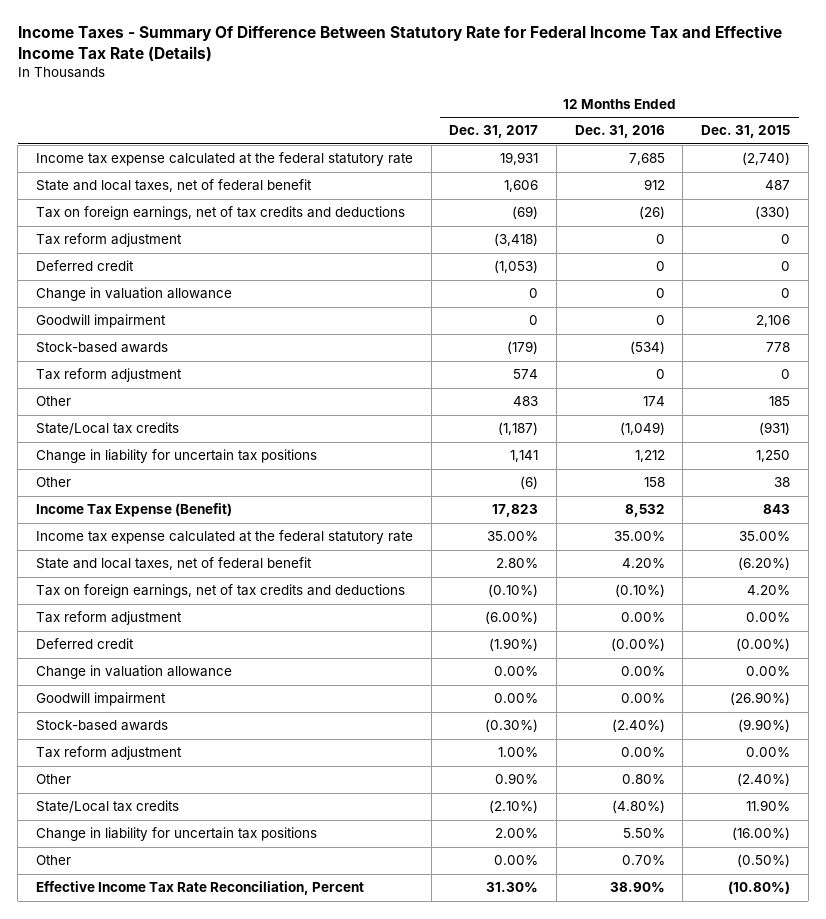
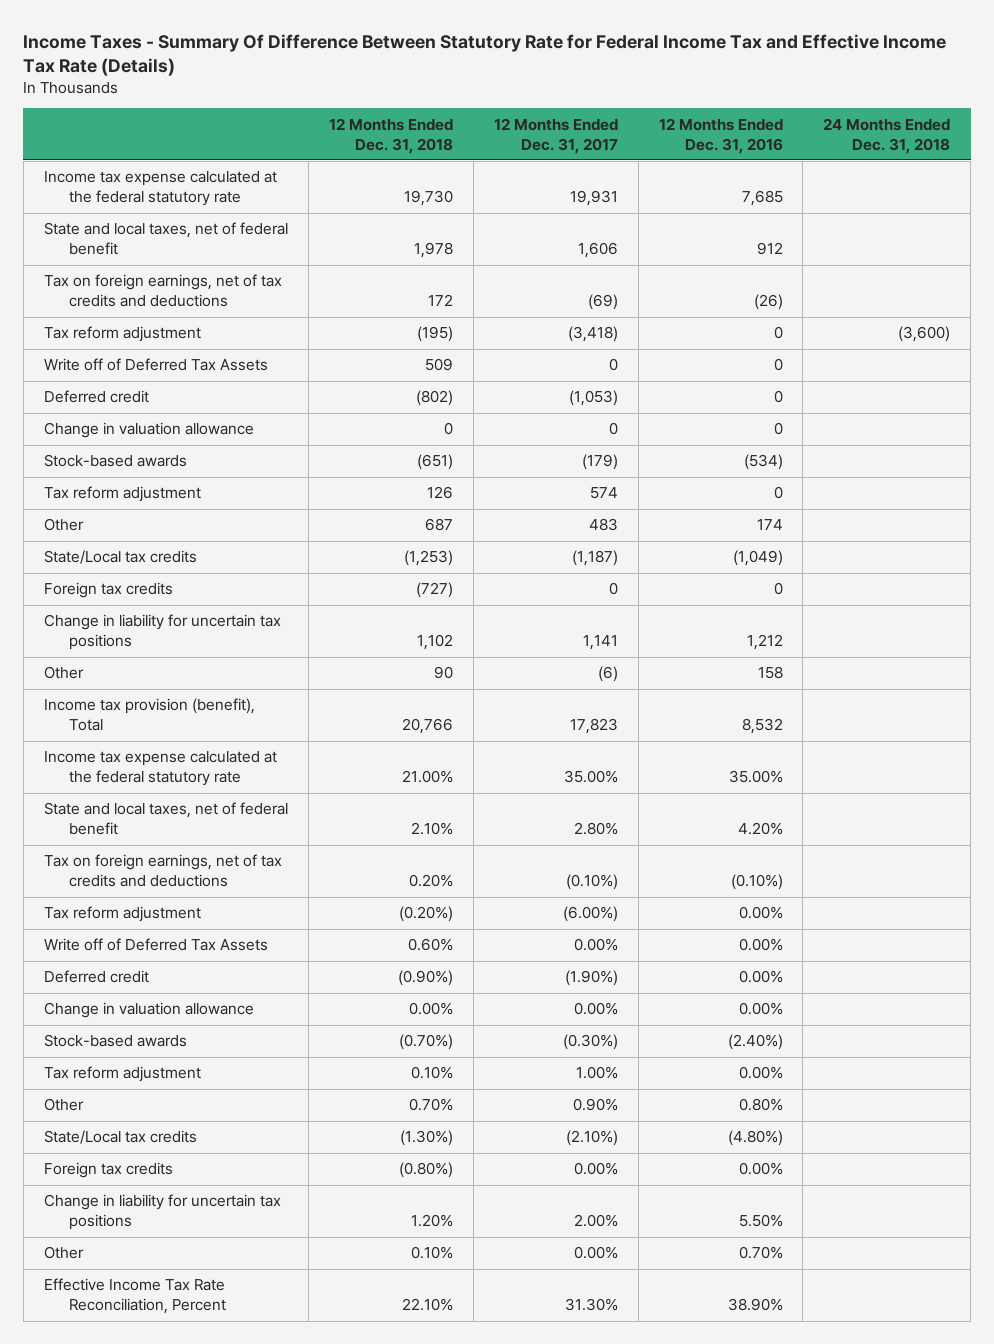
[700,125,790,139] Dec. 31, 2015 -> none
none -> [328,117,453,154] 12 Months Ended Dec. 31, 2018
none -> [823,117,951,154] 24 Months Ended Dec. 31, 2018
none -> [43,358,268,372] Write off of Deferred Tax Assets
[35,314,166,329] Goodwill impairment -> none
none -> [43,582,173,599] Foreign tax credits
[35,503,232,518] Income Tax Expense (Benefit) -> [43,698,255,732] Income tax provision (benefit), Total
none -> [43,938,268,952] Write off of Deferred Tax Assets
[610,638,665,652] (0.00%) -> [738,970,783,984] 0.00%
[35,692,166,707] Goodwill impairment -> none
none -> [43,1162,173,1179] Foreign tax credits

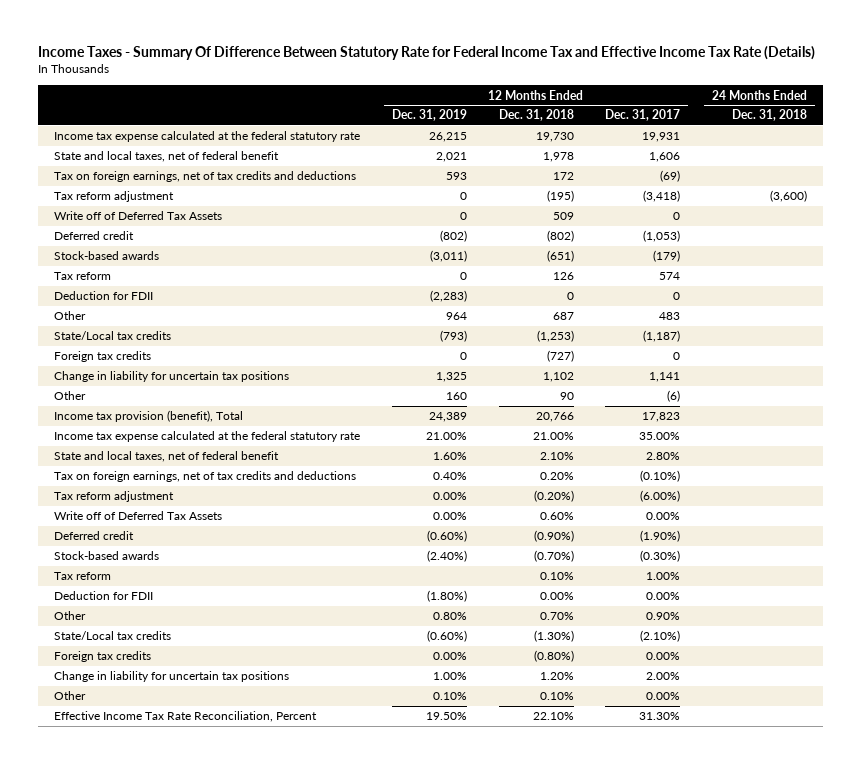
[658,117,783,154] 12 Months Ended Dec. 31, 2016 -> none
none -> [391,109,467,122] Dec. 31, 2019
[43,422,254,439] Change in valuation allowance -> none
[43,486,201,503] Tax reform adjustment -> [53,272,111,281] Tax reform
none -> [53,291,153,301] Deduction for FDII
[43,1002,254,1019] Change in valuation allowance -> none
[43,1066,201,1083] Tax reform adjustment -> [53,572,111,581] Tax reform
none -> [53,591,153,601] Deduction for FDII

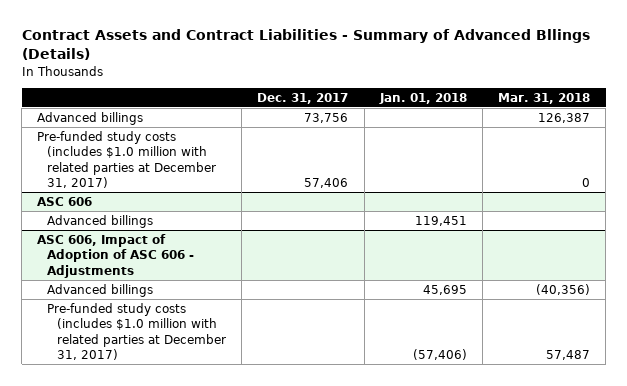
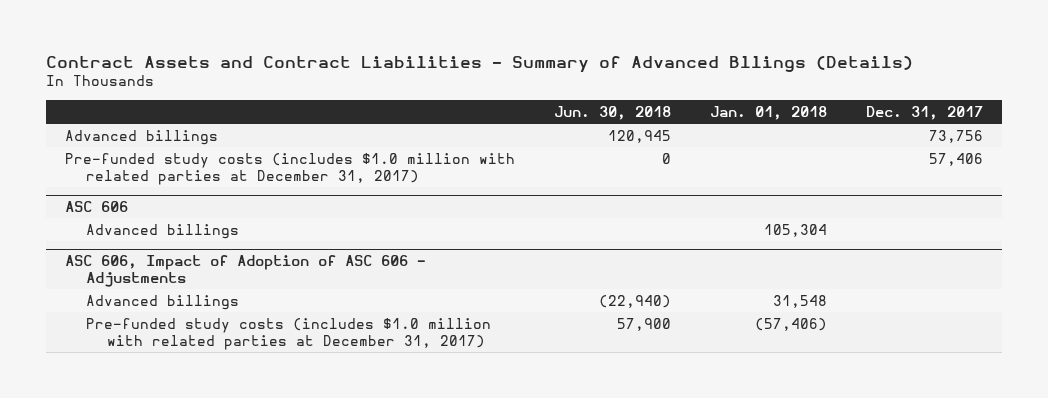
[498,92,591,104] Mar. 31, 2018 -> none
none -> [554,106,672,121] Jun. 30, 2018
[414,215,467,226] 119,451 -> [763,223,827,237] 105,304
[422,284,467,295] 45,695 -> [772,294,827,308] 31,548

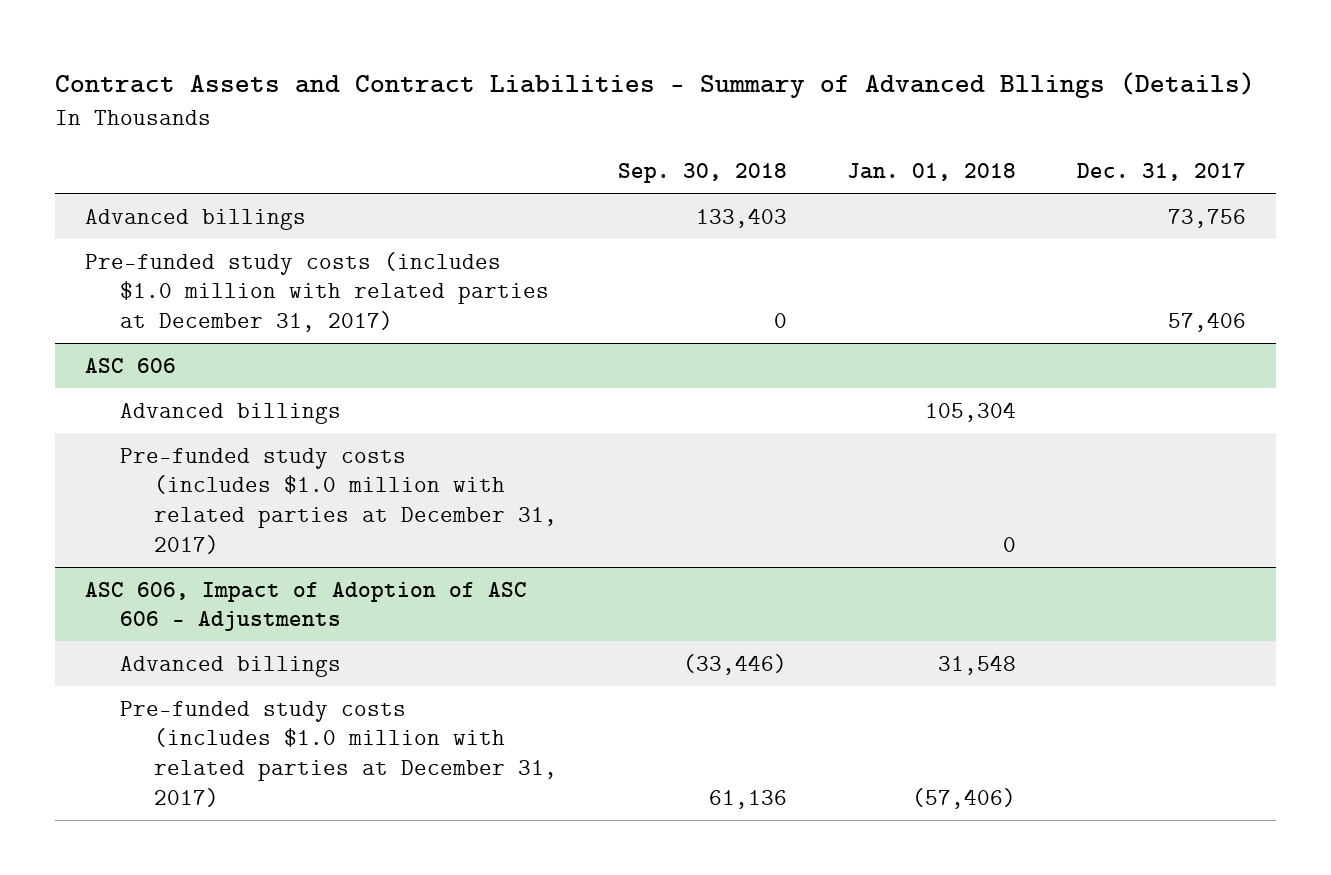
[554,106,672,121] Jun. 30, 2018 -> none
none -> [617,163,787,184] Sep. 30, 2018
none -> [119,447,558,554] Pre-funded study costs (includes $1.0 million with related parties at December 31, 2017)

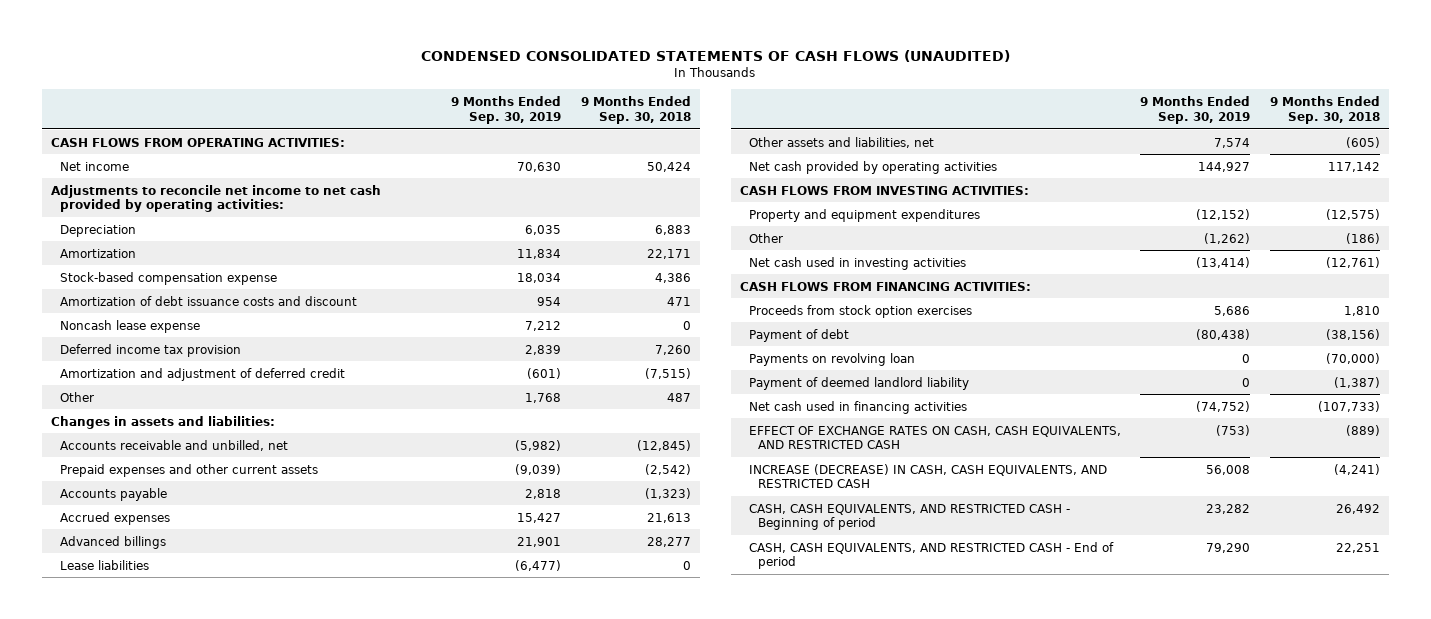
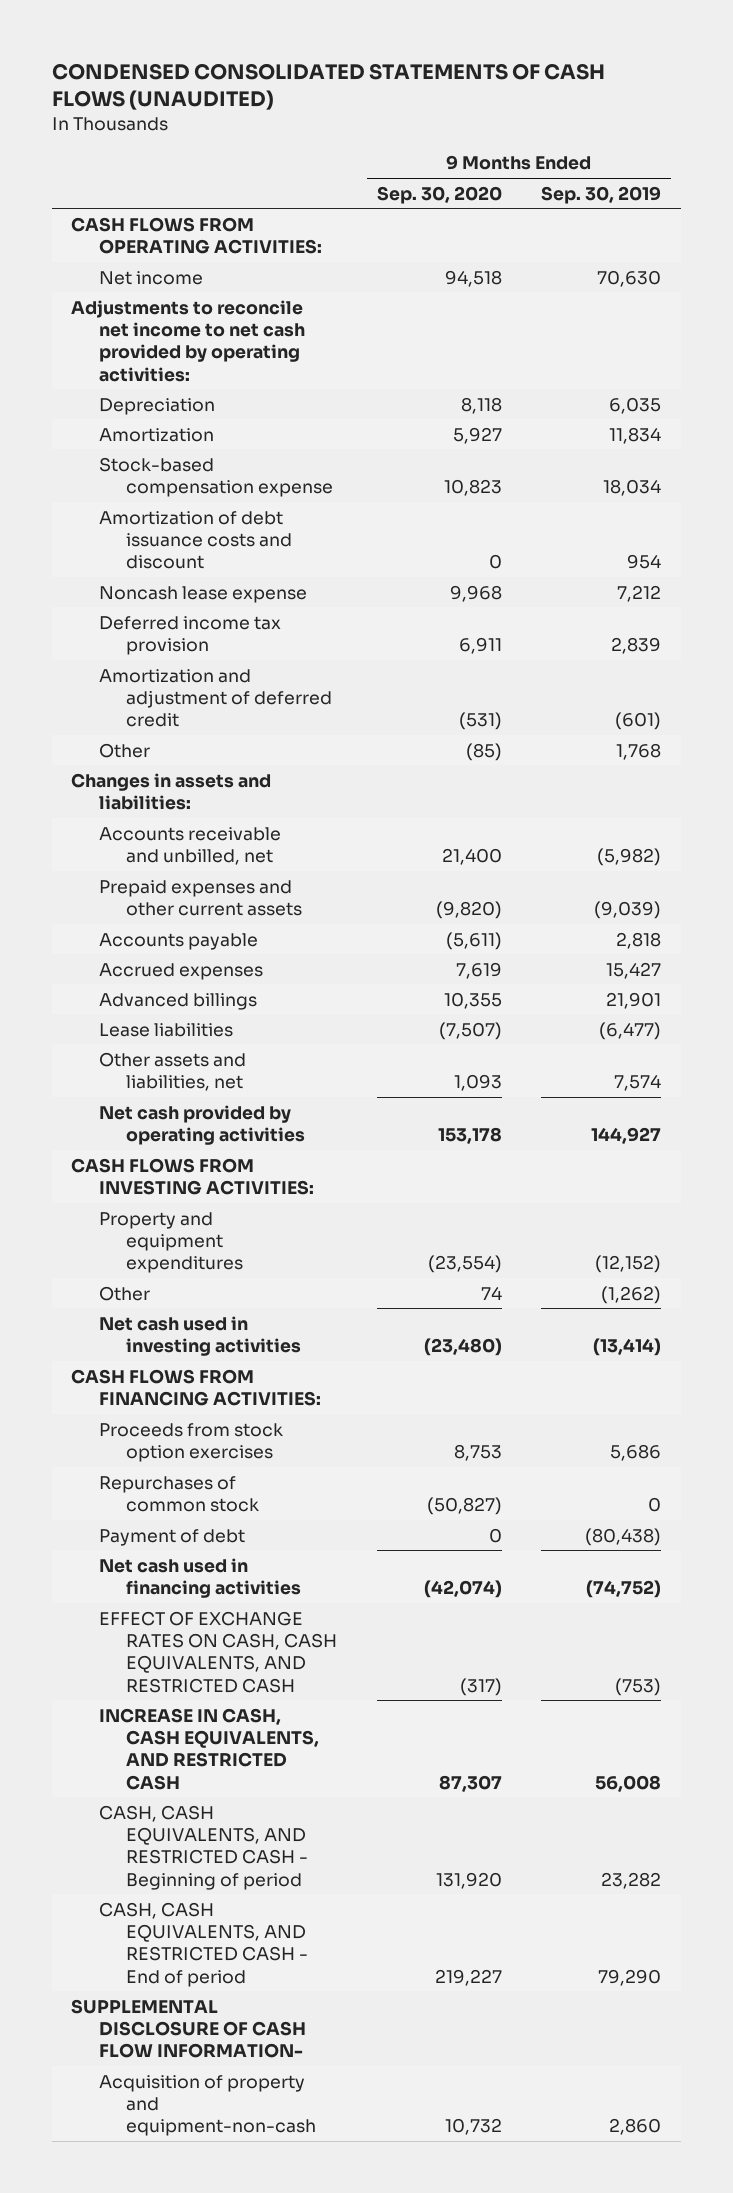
[580,95,691,124] 9 Months Ended Sep. 30, 2018 -> none
none -> [376,185,502,204] Sep. 30, 2020
none -> [98,1475,259,1512] Repurchases of common stock
[749,352,916,366] Payments on revolving loan -> none
[749,376,970,390] Payment of deemed landlord liability -> none
[749,463,1108,489] INCREASE (DECREASE) IN CASH, CASH EQUIVALENTS, AND RESTRICTED CASH -> [98,1707,319,1790] INCREASE IN CASH, CASH EQUIVALENTS, AND RESTRICTED CASH
none -> [71,1998,306,2059] SUPPLEMENTAL DISCLOSURE OF CASH FLOW INFORMATION-
none -> [98,2074,316,2137] Acquisition of property and equipment-non-cash

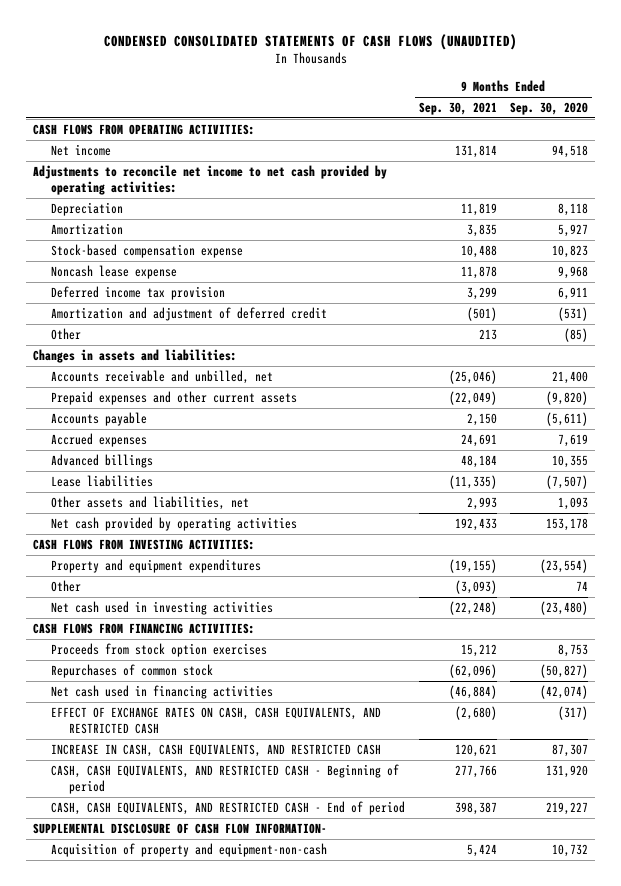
[541,185,662,204] Sep. 30, 2019 -> none
none -> [418,102,497,116] Sep. 30, 2021
[98,510,292,570] Amortization of debt issuance costs and discount -> none
[98,1528,245,1546] Payment of debt -> none

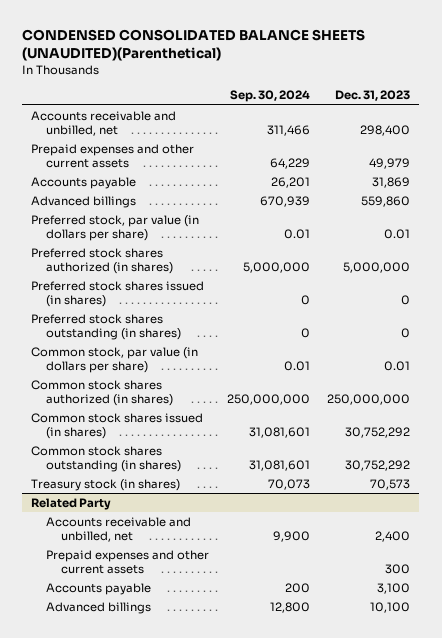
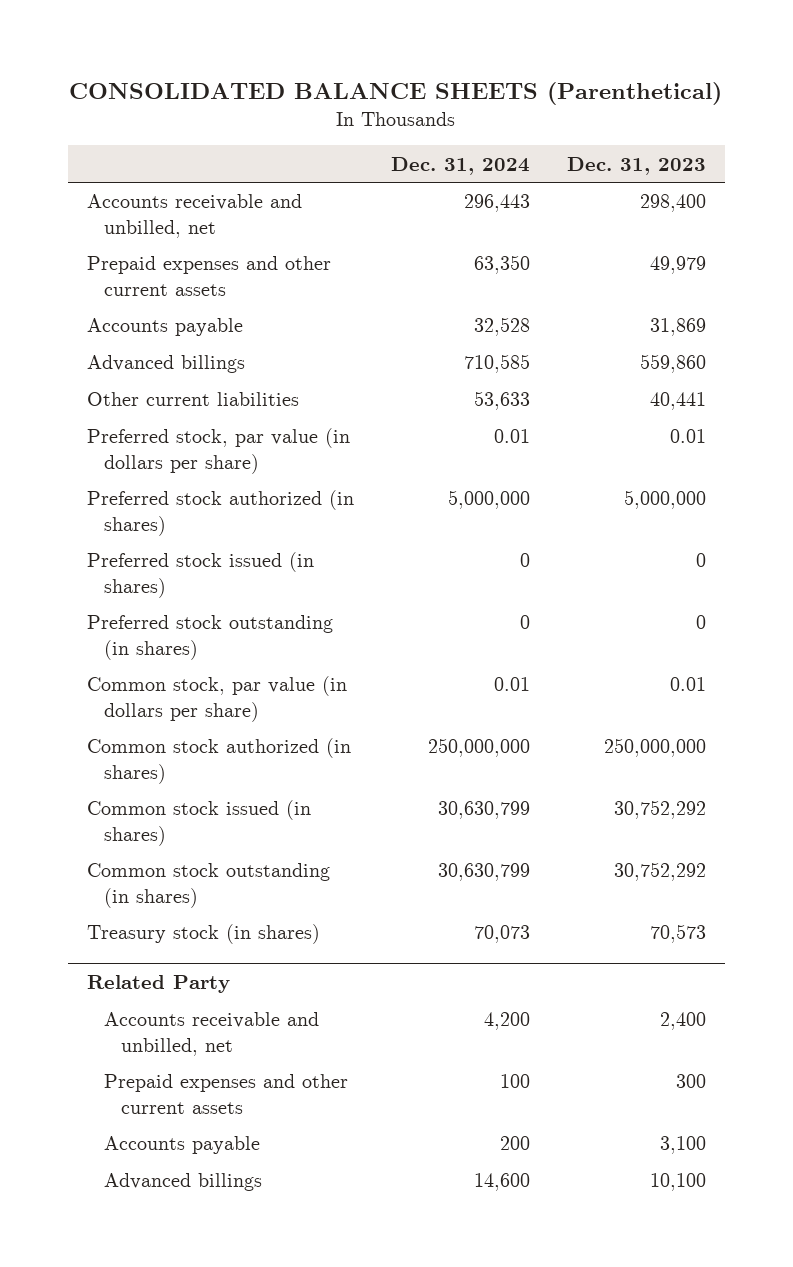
[22,29,366,62] CONDENSED CONSOLIDATED BALANCE SHEETS (UNAUDITED)(Parenthetical) -> [69,81,723,105] CONSOLIDATED BALANCE SHEETS (Parenthetical)
[229,90,310,103] Sep. 30, 2024 -> none
none -> [390,156,530,175] Dec. 31, 2024
none -> [86,392,299,407] Other current liabilities
[31,247,174,274] Preferred stock shares authorized (in shares) -> [86,490,354,536] Preferred stock authorized (in shares)
[31,280,205,307] Preferred stock shares issued (in shares) -> [86,552,314,598] Preferred stock issued (in shares)
[31,313,182,340] Preferred stock shares outstanding (in shares) -> [86,615,333,660] Preferred stock outstanding (in shares)
[31,379,174,406] Common stock shares authorized (in shares) -> [86,738,351,784] Common stock authorized (in shares)
[31,412,204,439] Common stock shares issued (in shares) -> [86,800,311,846] Common stock issued (in shares)
[31,445,182,472] Common stock shares outstanding (in shares) -> [86,863,330,908] Common stock outstanding (in shares)

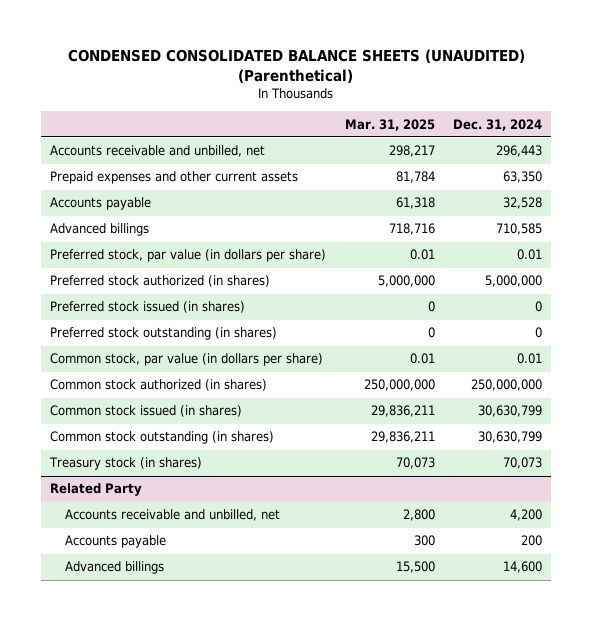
[69,81,723,105] CONSOLIDATED BALANCE SHEETS (Parenthetical) -> [68,49,526,84] CONDENSED CONSOLIDATED BALANCE SHEETS (UNAUDITED) (Parenthetical)
[567,156,707,175] Dec. 31, 2023 -> none
none -> [344,118,435,131] Mar. 31, 2025
[86,392,299,407] Other current liabilities -> none
[103,1074,348,1114] Prepaid expenses and other current assets -> none

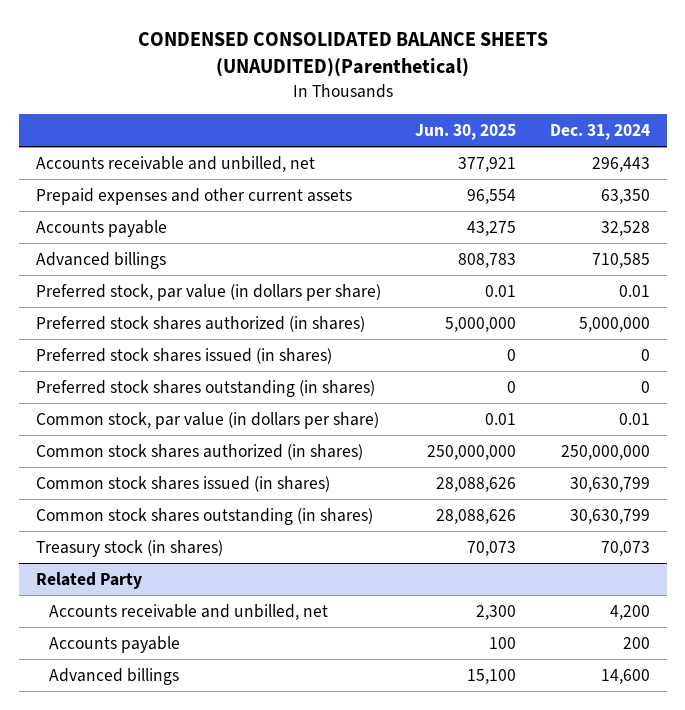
[68,49,526,84] CONDENSED CONSOLIDATED BALANCE SHEETS (UNAUDITED) (Parenthetical) -> [137,31,548,77] CONDENSED CONSOLIDATED BALANCE SHEETS (UNAUDITED)(Parenthetical)
[344,118,435,131] Mar. 31, 2025 -> none
none -> [414,124,516,141] Jun. 30, 2025
[50,275,271,288] Preferred stock authorized (in shares) -> [35,315,365,332] Preferred stock shares authorized (in shares)
[50,301,246,314] Preferred stock issued (in shares) -> [35,347,332,364] Preferred stock shares issued (in shares)
[50,327,278,341] Preferred stock outstanding (in shares) -> [35,379,375,397] Preferred stock shares outstanding (in shares)
[50,379,268,392] Common stock authorized (in shares) -> [35,443,363,460] Common stock shares authorized (in shares)
[50,405,243,418] Common stock issued (in shares) -> [35,475,330,492] Common stock shares issued (in shares)
[50,431,275,445] Common stock outstanding (in shares) -> [35,507,373,525] Common stock shares outstanding (in shares)

